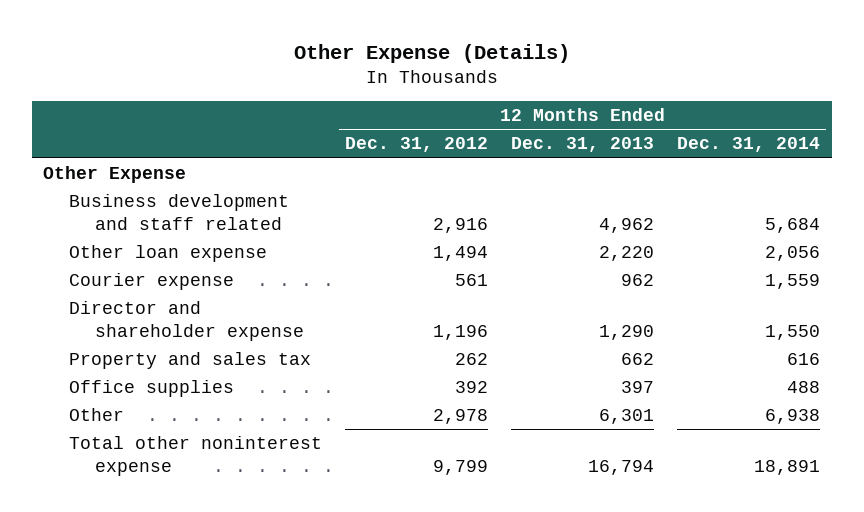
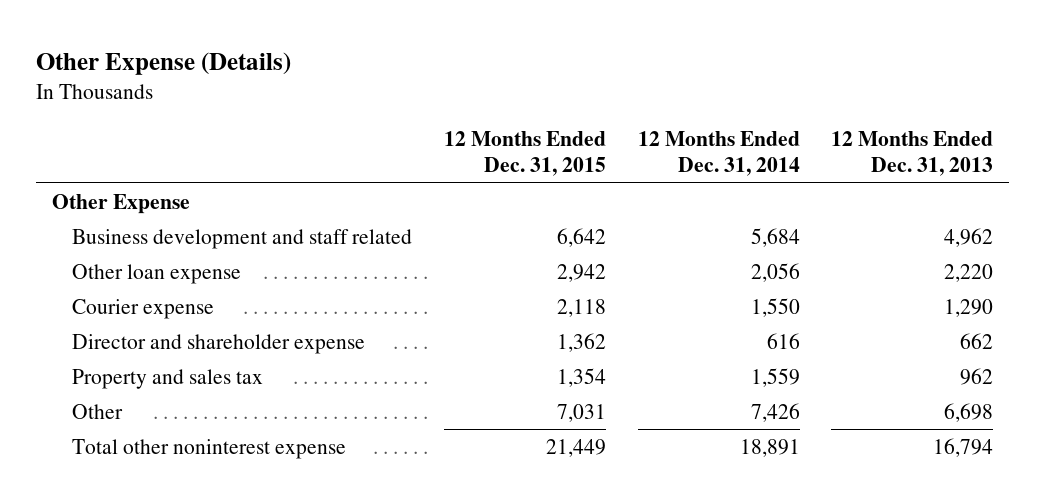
[345,137,489,153] Dec. 31, 2012 -> none
none -> [443,130,606,177] 12 Months Ended Dec. 31, 2015
[68,379,234,397] Office supplies -> none
[621,273,655,286] 962 -> [944,298,994,317] 1,290
[765,273,821,289] 1,559 -> [750,297,800,317] 1,550
[599,324,655,340] 1,290 -> [960,332,994,349] 662
[765,324,821,340] 1,550 -> [766,332,800,349] 616
[621,352,655,365] 662 -> [960,367,994,385] 962
[787,352,821,365] 616 -> [750,367,800,387] 1,559
[599,408,655,424] 6,301 -> [944,402,994,422] 6,698
[765,408,821,424] 6,938 -> [750,402,800,422] 7,426

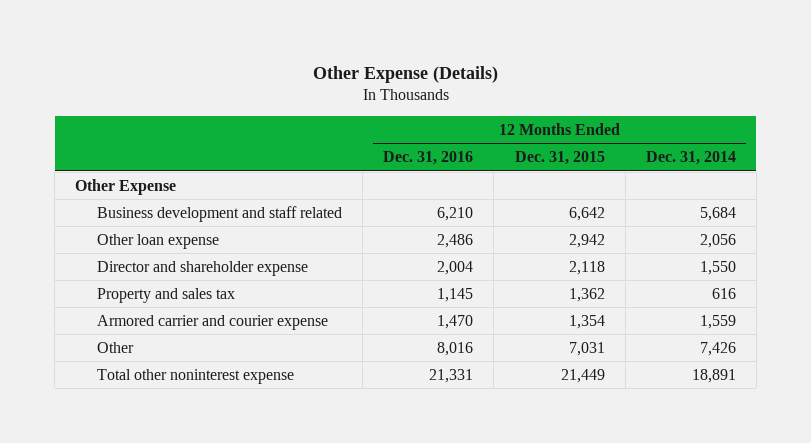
[831,130,994,177] 12 Months Ended Dec. 31, 2013 -> none
none -> [383,151,474,166] Dec. 31, 2016
[71,298,214,319] Courier expense -> none
[556,332,606,352] 1,362 -> [568,260,605,275] 2,118
[766,332,800,349] 616 -> [699,260,736,275] 1,550
[556,367,606,387] 1,354 -> [568,287,605,302] 1,362
[750,367,800,387] 1,559 -> [711,287,736,299] 616
none -> [97,314,329,330] Armored carrier and courier expense

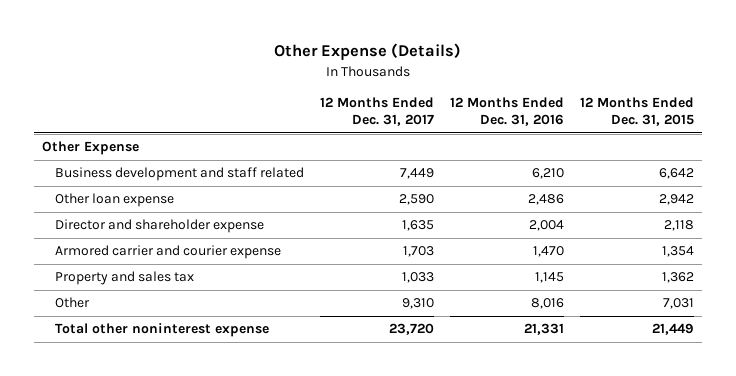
[645,151,736,166] Dec. 31, 2014 -> none
none -> [319,97,434,127] 12 Months Ended Dec. 31, 2017
[97,287,236,303] Property and sales tax -> [54,271,194,286] Property and sales tax

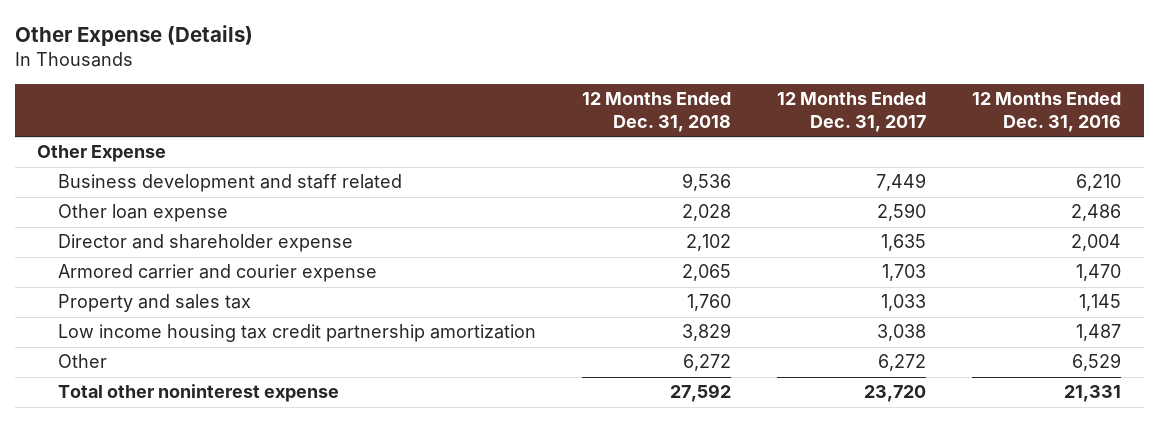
[580,97,695,127] 12 Months Ended Dec. 31, 2015 -> none
none -> [581,92,731,132] 12 Months Ended Dec. 31, 2018
none -> [58,324,537,343] Low income housing tax credit partnership amortization
[401,298,434,310] 9,310 -> [877,354,926,372] 6,272
[530,298,564,310] 8,016 -> [1071,353,1121,372] 6,529

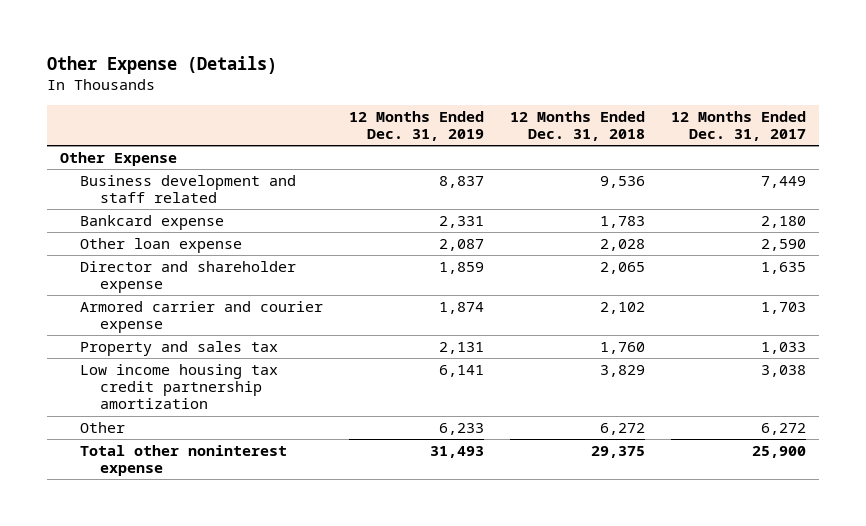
[971,92,1121,132] 12 Months Ended Dec. 31, 2016 -> none
none -> [348,110,484,141] 12 Months Ended Dec. 31, 2019
none -> [79,214,224,230] Bankcard expense
[685,234,731,252] 2,102 -> [600,261,646,274] 2,065
[681,264,731,282] 2,065 -> [600,301,646,314] 2,102
[669,384,731,403] 27,592 -> [591,445,646,458] 29,375
[863,385,926,403] 23,720 -> [752,445,807,458] 25,900

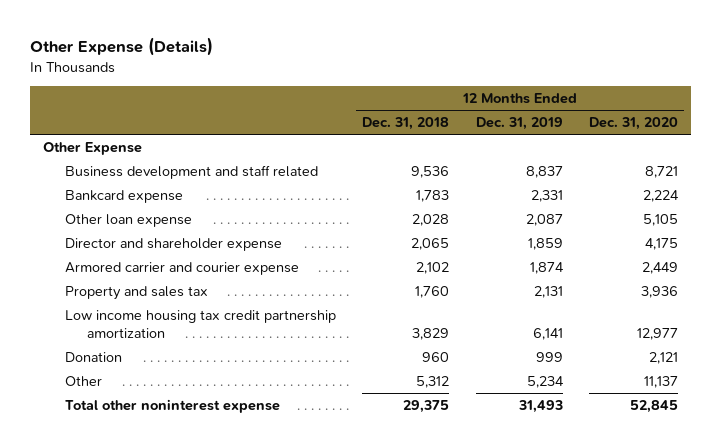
[671,110,807,141] 12 Months Ended Dec. 31, 2017 -> none
none -> [588,117,678,131] Dec. 31, 2020
none -> [65,351,123,362] Donation
[438,422,484,435] 6,233 -> [526,375,564,388] 5,234
[600,422,646,435] 6,272 -> [416,375,450,388] 5,312

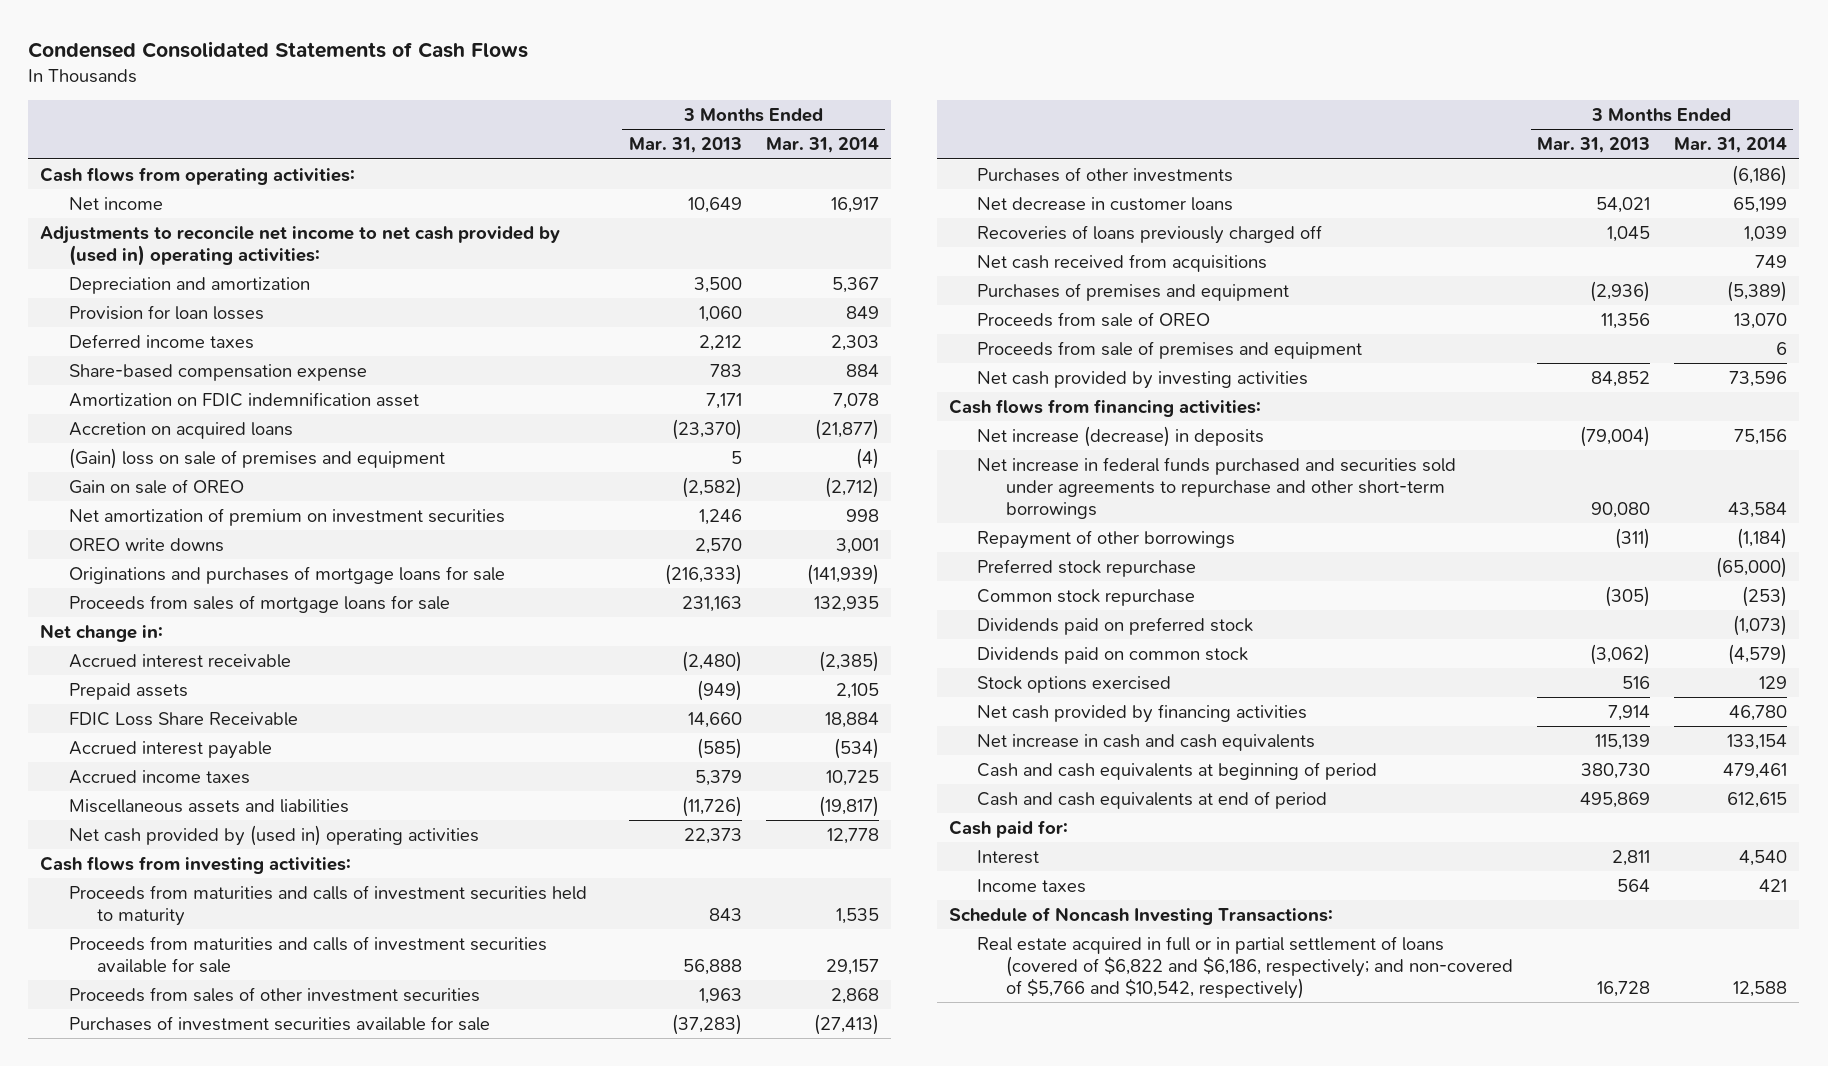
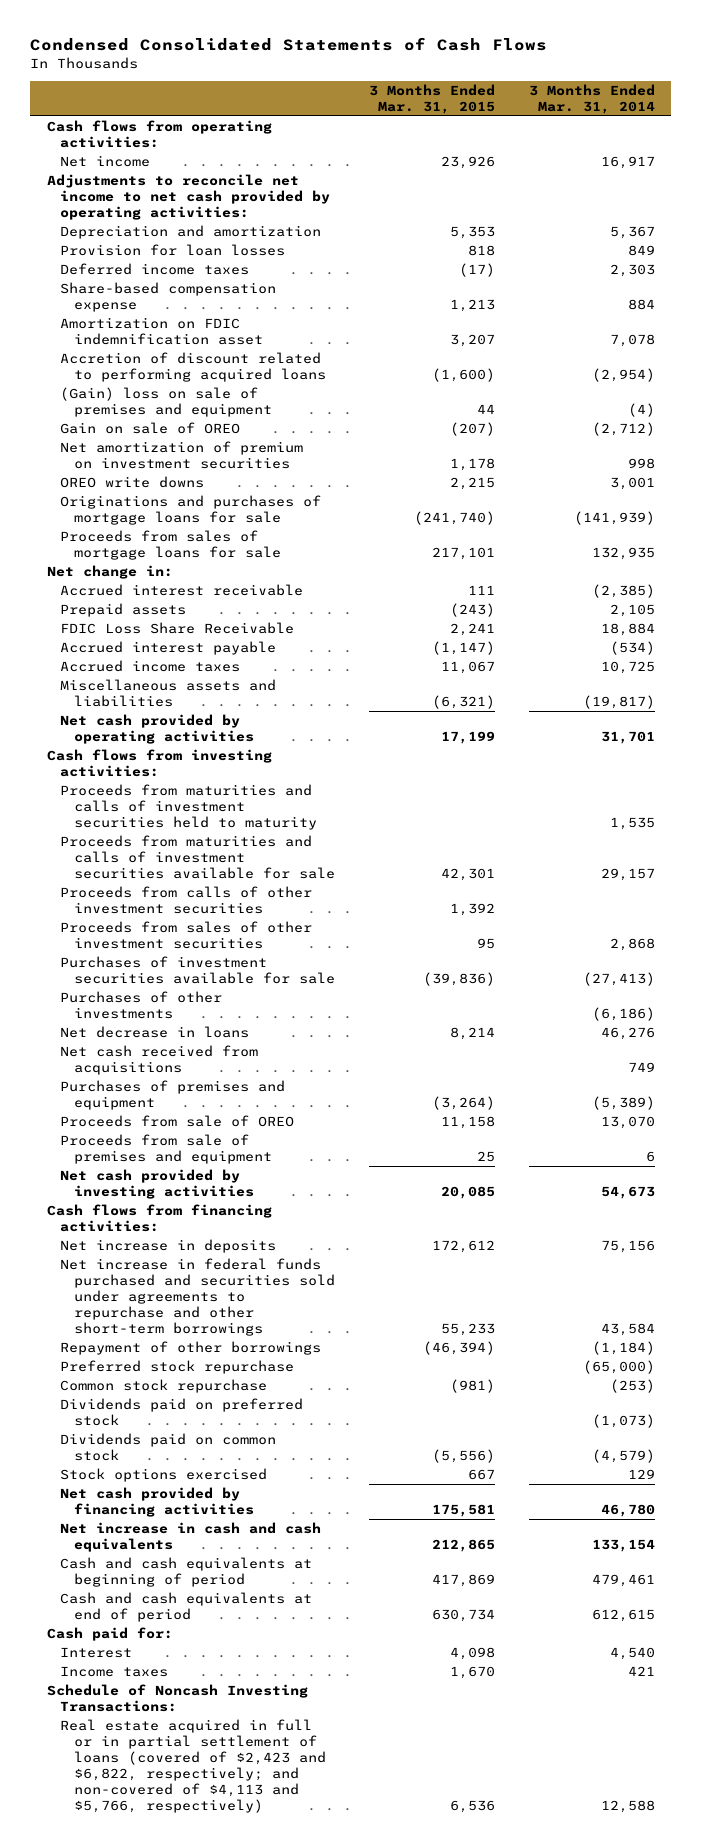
[628,137,742,154] Mar. 31, 2013 -> none
none -> [368,83,495,114] 3 Months Ended Mar. 31, 2015
[40,225,561,266] Adjustments to reconcile net income to net cash provided by (used in) operating activities: -> [46,174,331,220] Adjustments to reconcile net income to net cash provided by operating activities:
[68,421,293,439] Accretion on acquired loans -> none
none -> [60,352,326,383] Accretion of discount related to performing acquired loans
[68,824,479,846] Net cash provided by (used in) operating activities -> [60,714,254,745] Net cash provided by operating activities
[826,827,879,844] 12,778 -> [600,731,655,745] 31,701
none -> [60,886,313,915] Proceeds from calls of other investment securities
[977,224,1323,244] Recoveries of loans previously charged off -> none
[977,196,1234,211] Net decrease in customer loans -> [60,1026,250,1039] Net decrease in loans
[1733,196,1788,213] 65,199 -> [600,1027,655,1041] 46,276
[1729,370,1788,387] 73,596 -> [600,1186,655,1200] 54,673
[977,425,1265,447] Net increase (decrease) in deposits -> [60,1239,277,1254] Net increase in deposits
[977,935,1513,999] Real estate acquired in full or in partial settlement of loans (covered of $6,822 and $6,186, respectively; and non-covered of $5,766 and $10,542, respectively) -> [60,1719,326,1813] Real estate acquired in full or in partial settlement of loans (covered of $2,423 and $6,822, respectively; and non-covered of $4,113 and $5,766, respectively)

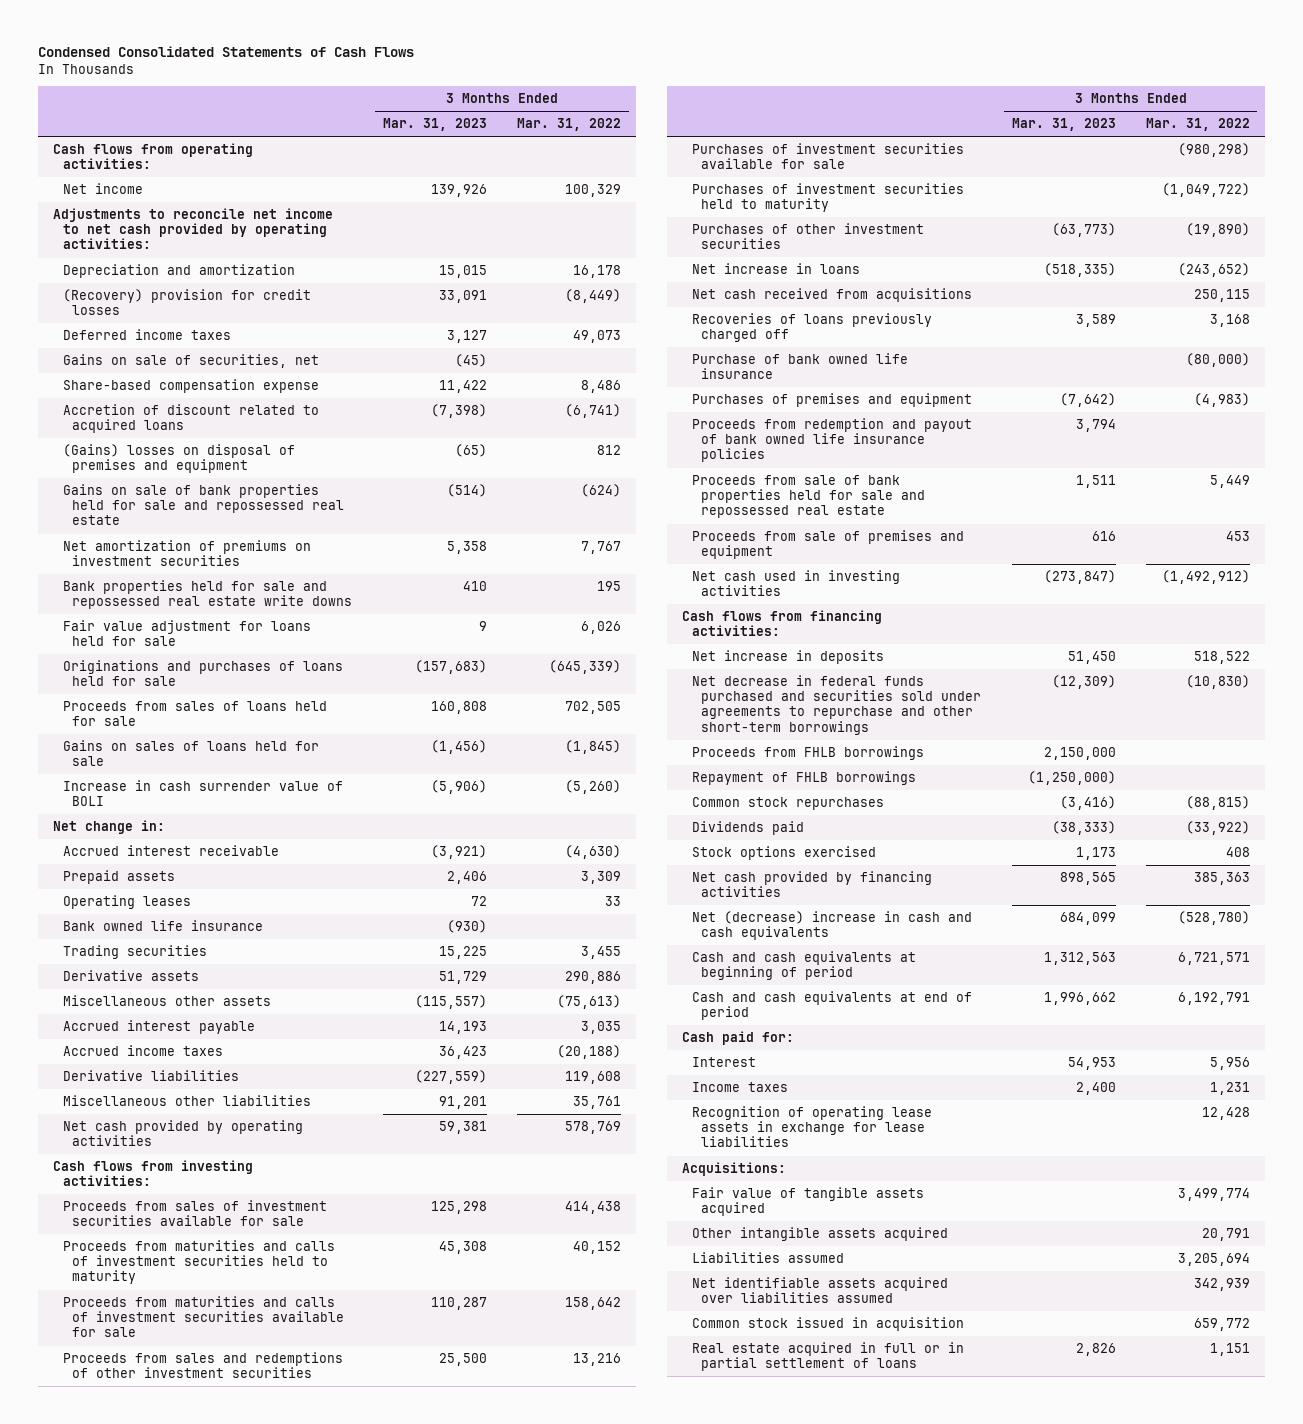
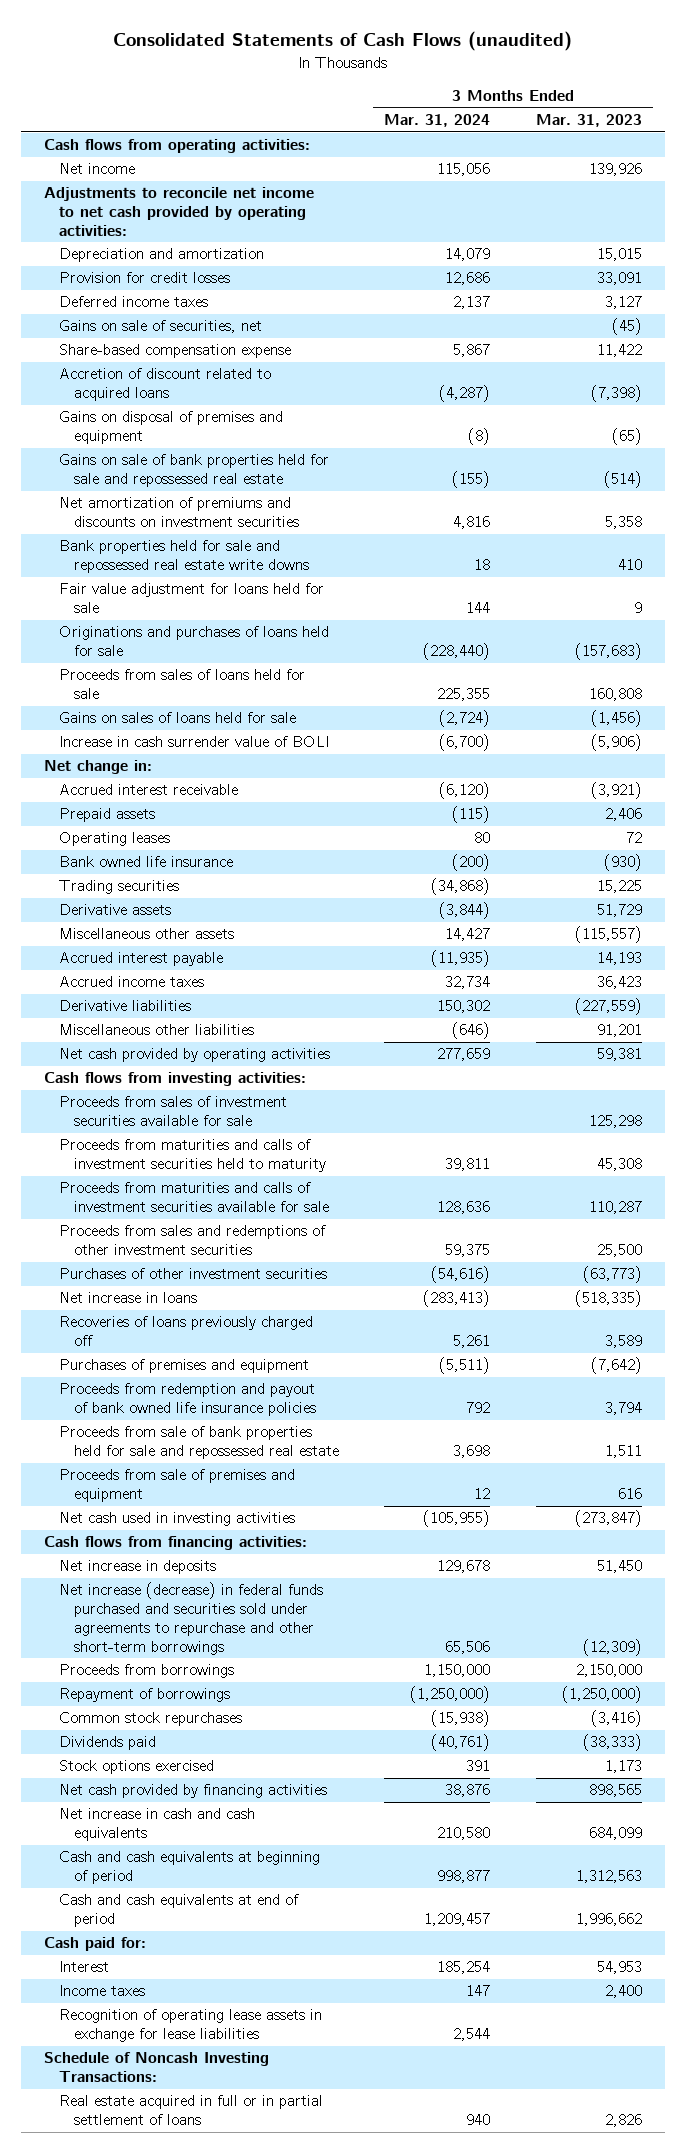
[38,46,415,58] Condensed Consolidated Statements of Cash Flows -> [113,31,573,52] Consolidated Statements of Cash Flows (unaudited)
[517,118,622,132] Mar. 31, 2022 -> none
none -> [384,114,491,128] Mar. 31, 2024
[62,289,311,316] (Recovery) provision for credit losses -> [58,272,230,284] Provision for credit losses
[62,444,295,474] (Gains) losses on disposal of premises and equipment -> [58,411,283,445] Gains on disposal of premises and equipment
[62,540,311,567] Net amortization of premiums on investment securities -> [58,497,299,528] Net amortization of premiums and discounts on investment securities
[691,143,964,170] Purchases of investment securities available for sale -> none
[691,183,964,213] Purchases of investment securities held to maturity -> none
[691,288,972,303] Net cash received from acquisitions -> none
[691,353,908,380] Purchase of bank owned life insurance -> none
[691,675,982,735] Net decrease in federal funds purchased and securities sold under agreements to repurchase and other short-term borrowings -> [58,1582,323,1655] Net increase (decrease) in federal funds purchased and securities sold under agreements to repurchase and other short-term borrowings
[691,746,924,761] Proceeds from FHLB borrowings -> [58,1664,234,1679] Proceeds from borrowings
[691,771,916,786] Repayment of FHLB borrowings -> [58,1688,230,1703] Repayment of borrowings
[691,911,972,941] Net (decrease) increase in cash and cash equivalents -> [58,1808,255,1842] Net increase in cash and cash equivalents
[682,1162,787,1177] Acquisitions: -> none
[691,1187,924,1217] Fair value of tangible assets acquired -> none
[691,1227,948,1242] Other intangible assets acquired -> none
[691,1252,844,1264] Liabilities assumed -> none
[691,1277,948,1304] Net identifiable assets acquired over liabilities assumed -> none
[691,1317,964,1332] Common stock issued in acquisition -> none
none -> [44,2052,270,2083] Schedule of Noncash Investing Transactions:

